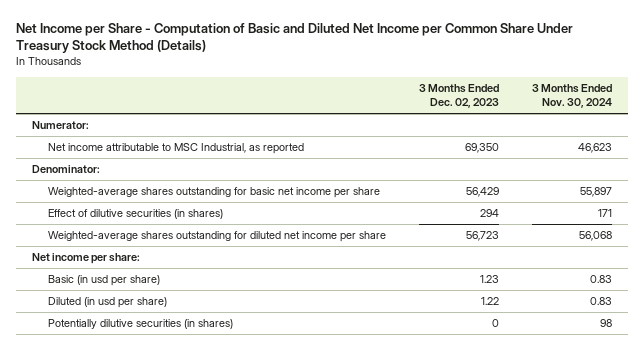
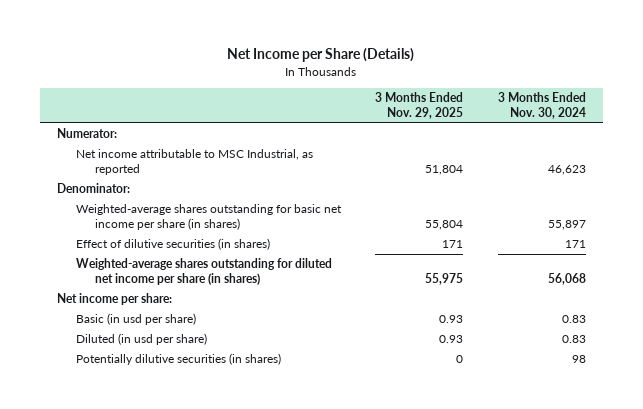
[15,23,573,54] Net Income per Share - Computation of Basic and Diluted Net Income per Common Share Under Treasury Stock Method (Details) -> [227,48,415,63] Net Income per Share (Details)
[418,83,499,109] 3 Months Ended Dec. 02, 2023 -> none
none -> [375,92,464,120] 3 Months Ended Nov. 29, 2025
[48,187,381,199] Weighted-average shares outstanding for basic net income per share -> [75,204,342,231] Weighted-average shares outstanding for basic net income per share (in shares)
[48,231,387,243] Weighted-average shares outstanding for diluted net income per share -> [75,258,332,286] Weighted-average shares outstanding for diluted net income per share (in shares)

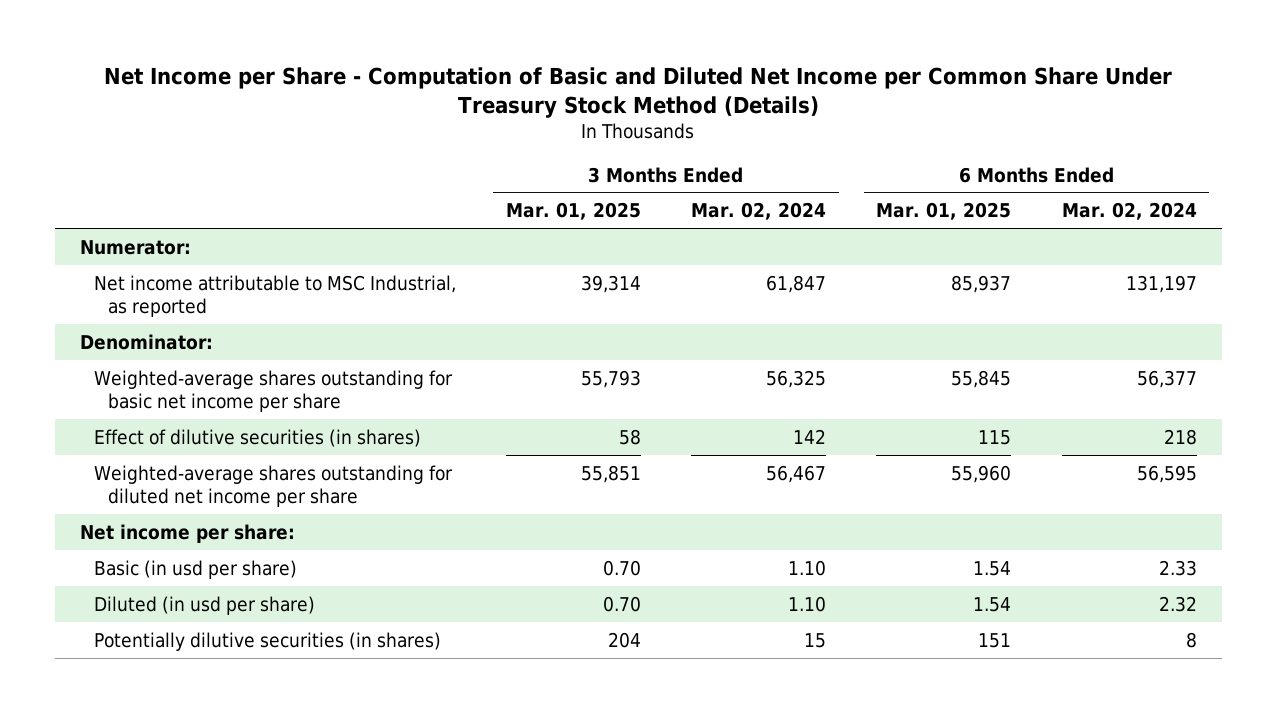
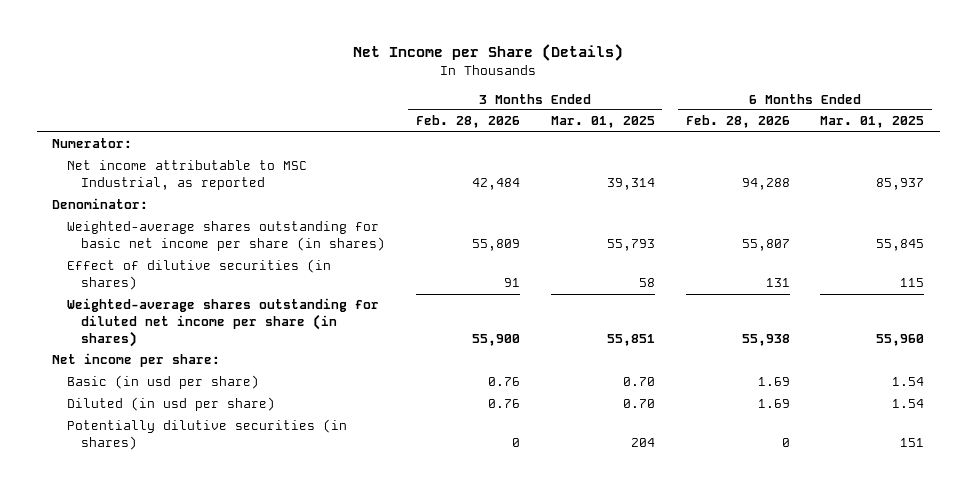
[104,66,1173,118] Net Income per Share - Computation of Basic and Diluted Net Income per Common Share Under Treasury Stock Method (Details) -> [353,44,624,62] Net Income per Share (Details)
[691,202,827,221] Mar. 02, 2024 -> none
[1061,202,1197,221] Mar. 02, 2024 -> none
none -> [415,115,520,129] Feb. 28, 2026
none -> [685,115,790,129] Feb. 28, 2026
[93,369,453,412] Weighted-average shares outstanding for basic net income per share -> [66,221,385,252] Weighted-average shares outstanding for basic net income per share (in shares)
[93,464,453,507] Weighted-average shares outstanding for diluted net income per share -> [66,298,379,348] Weighted-average shares outstanding for diluted net income per share (in shares)

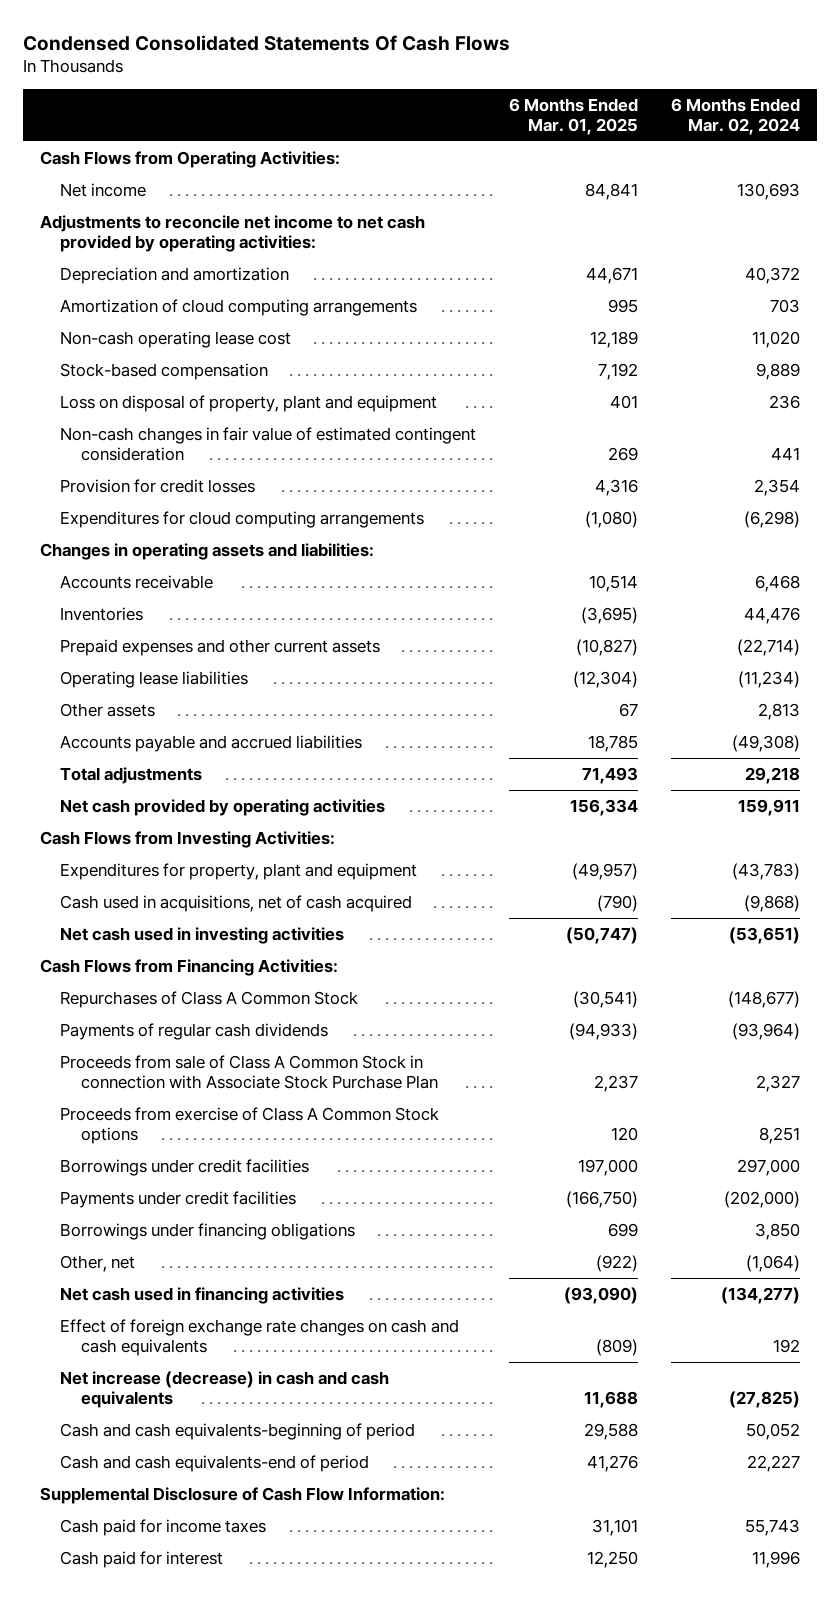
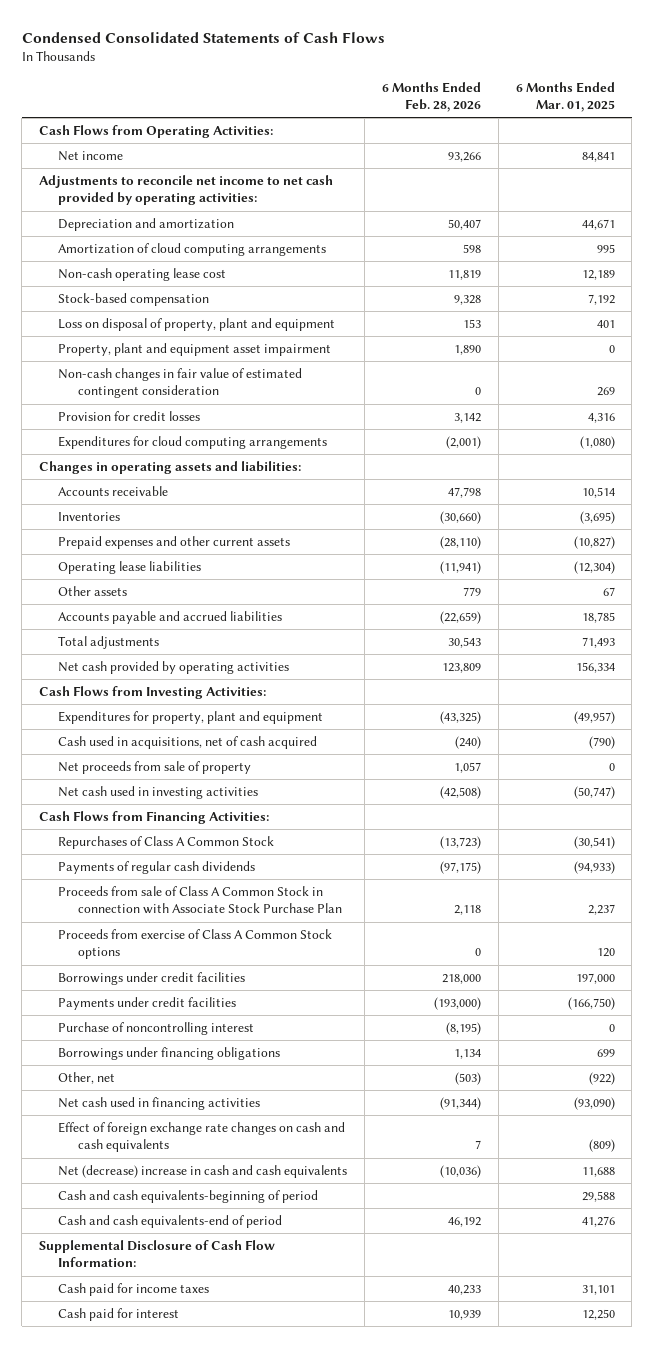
[23,34,511,51] Condensed Consolidated Statements Of Cash Flows -> [21,31,385,43] Condensed Consolidated Statements of Cash Flows
[671,98,801,135] 6 Months Ended Mar. 02, 2024 -> none
none -> [382,81,482,113] 6 Months Ended Feb. 28, 2026
none -> [58,343,332,357] Property, plant and equipment asset impairment
none -> [58,761,252,775] Net proceeds from sale of property
none -> [58,1022,255,1036] Purchase of noncontrolling interest
[60,1371,390,1408] Net increase (decrease) in cash and cash equivalents -> [58,1165,348,1179] Net (decrease) increase in cash and cash equivalents

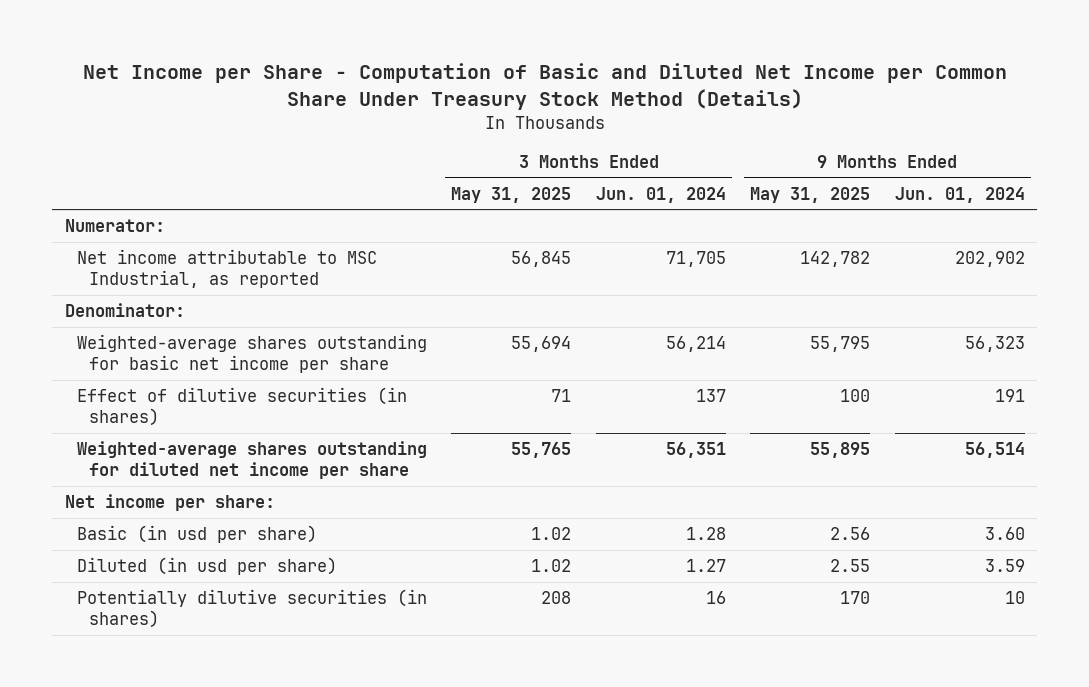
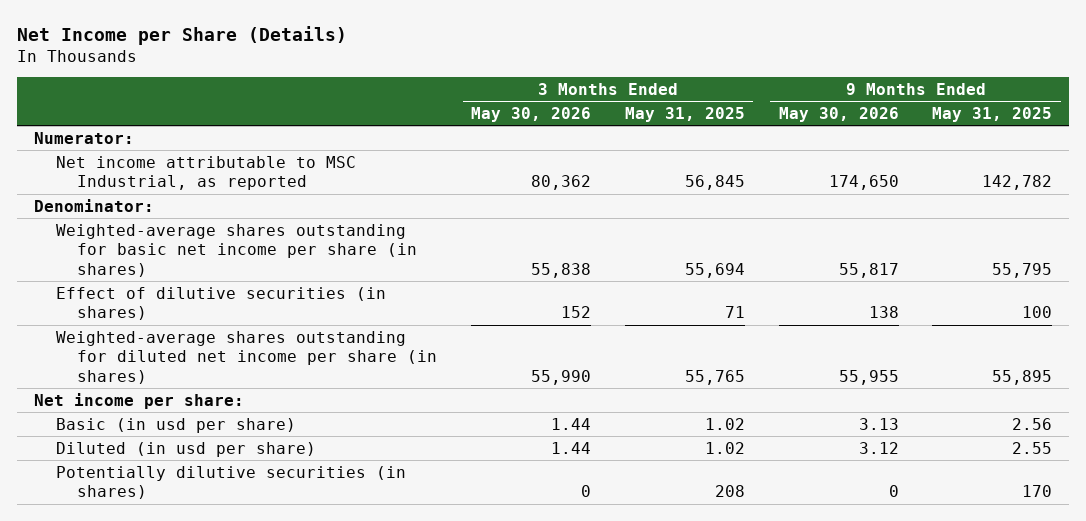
[82,63,1007,110] Net Income per Share - Computation of Basic and Diluted Net Income per Common Share Under Treasury Stock Method (Details) -> [16,25,347,45] Net Income per Share (Details)
[595,186,726,203] Jun. 01, 2024 -> none
[894,186,1025,203] Jun. 01, 2024 -> none
none -> [471,106,592,122] May 30, 2026
none -> [778,106,899,122] May 30, 2026
[76,334,427,374] Weighted-average shares outstanding for basic net income per share -> [55,223,418,277] Weighted-average shares outstanding for basic net income per share (in shares)
[76,441,427,480] Weighted-average shares outstanding for diluted net income per share -> [55,330,438,384] Weighted-average shares outstanding for diluted net income per share (in shares)

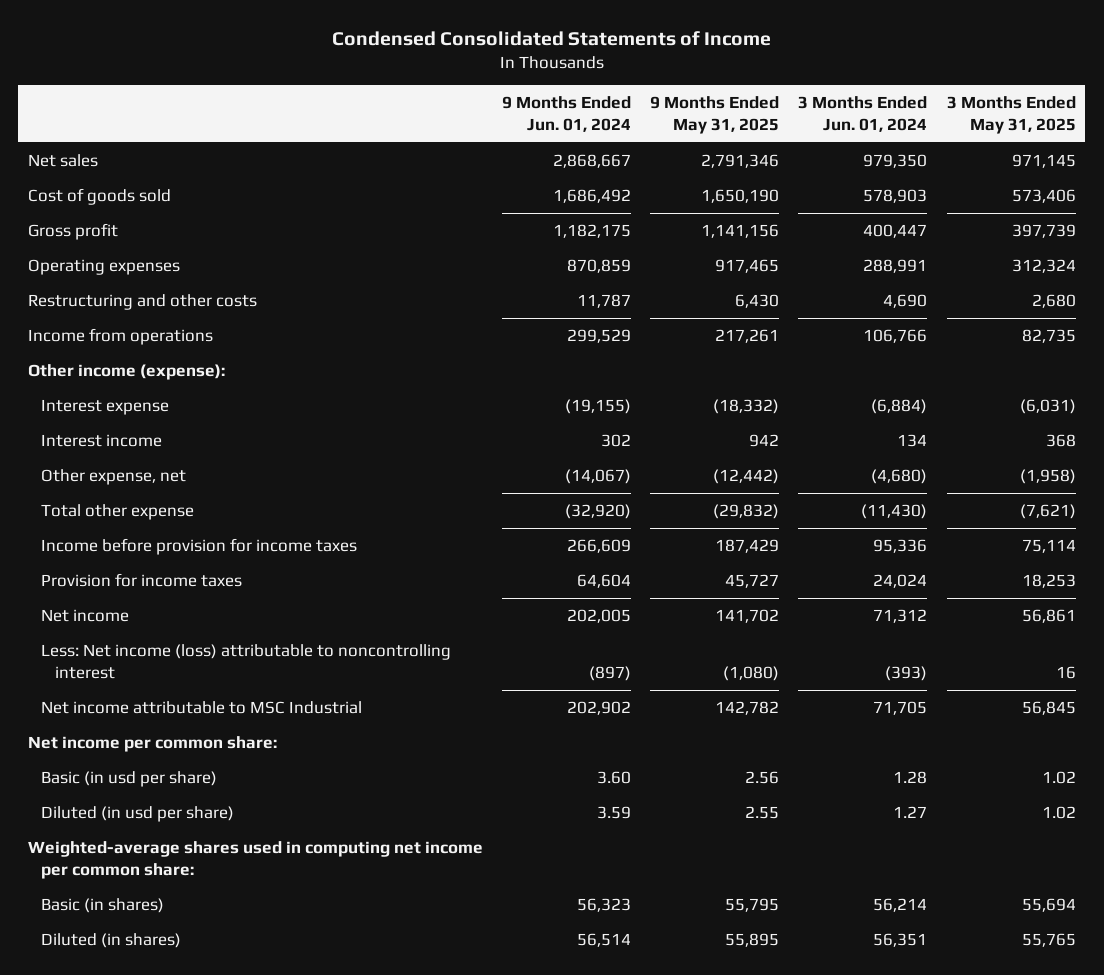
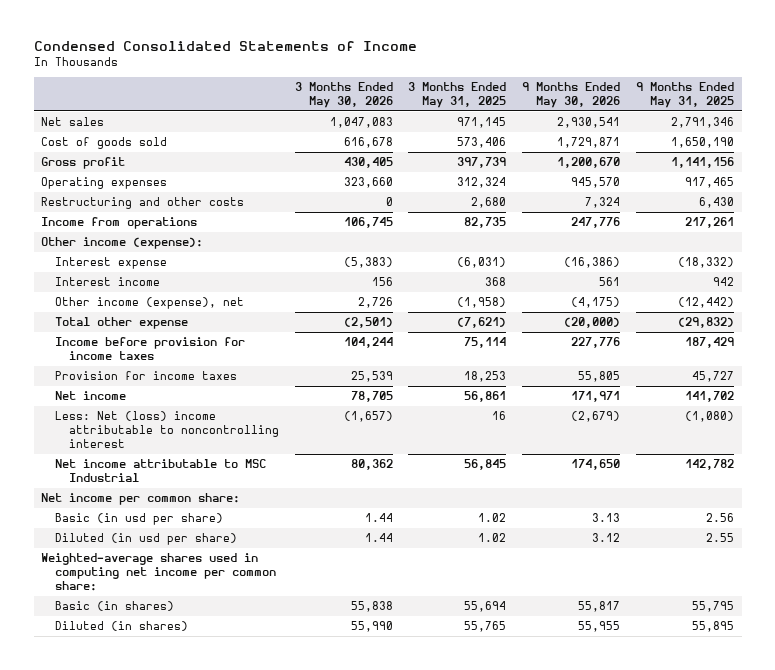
[502,96,632,133] 9 Months Ended Jun. 01, 2024 -> none
[798,96,928,133] 3 Months Ended Jun. 01, 2024 -> none
none -> [294,82,393,109] 3 Months Ended May 30, 2026
none -> [522,82,621,109] 9 Months Ended May 30, 2026
[41,469,187,486] Other expense, net -> [55,297,245,310] Other income (expense), net
[41,644,452,679] Less: Net income (loss) attributable to noncontrolling interest -> [55,411,279,448] Less: Net (loss) income attributable to noncontrolling interest

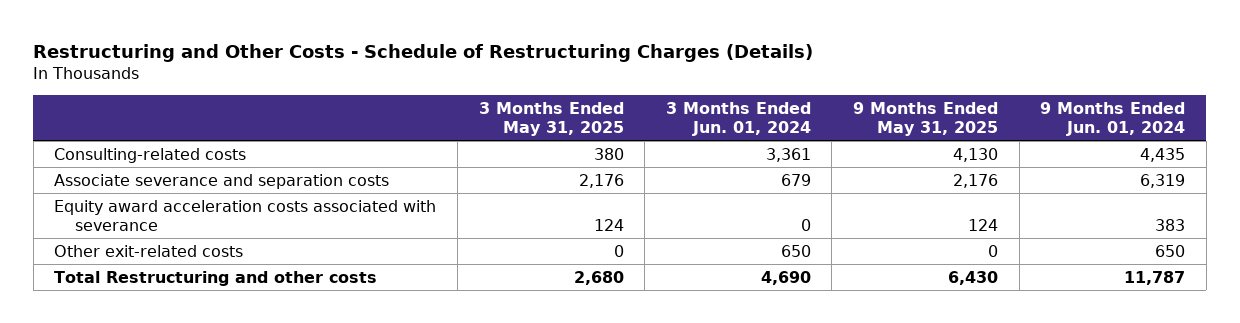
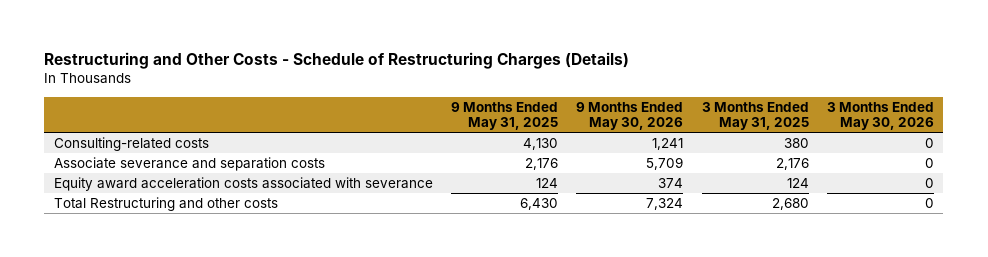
[665,102,811,136] 3 Months Ended Jun. 01, 2024 -> none
[1040,102,1186,136] 9 Months Ended Jun. 01, 2024 -> none
none -> [576,101,684,131] 9 Months Ended May 30, 2026
none -> [826,101,934,131] 3 Months Ended May 30, 2026
[54,244,244,257] Other exit-related costs -> none

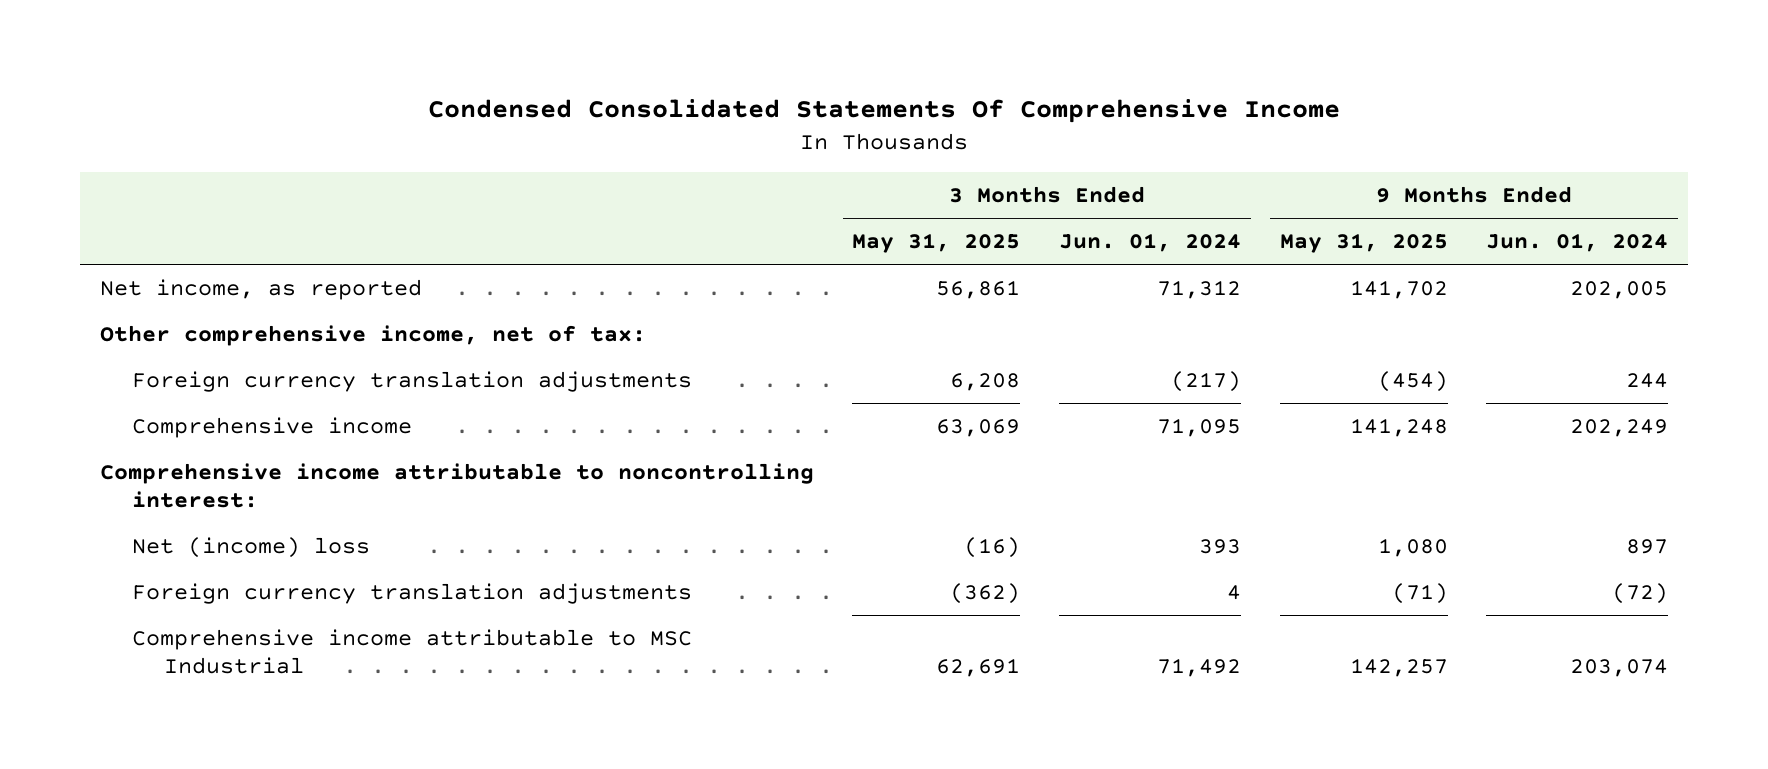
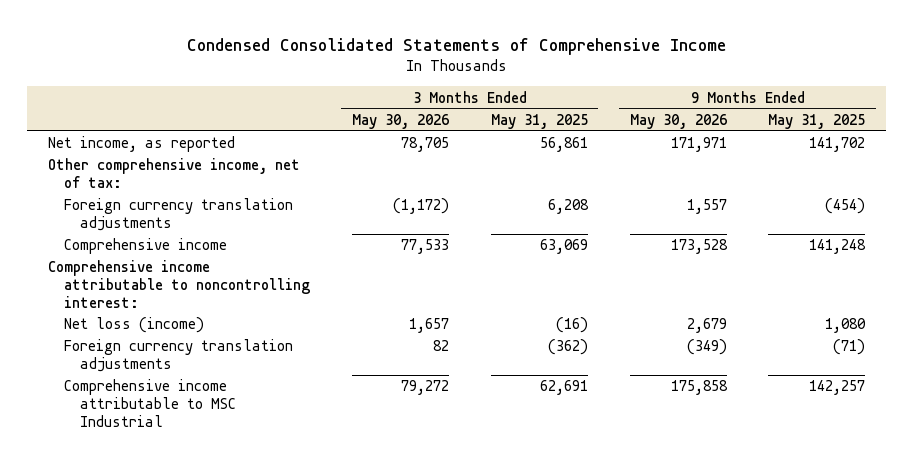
[427,98,1340,123] Condensed Consolidated Statements Of Comprehensive Income -> [186,37,726,55] Condensed Consolidated Statements of Comprehensive Income
[1058,233,1241,253] Jun. 01, 2024 -> none
[1486,233,1669,253] Jun. 01, 2024 -> none
none -> [351,113,449,129] May 30, 2026
none -> [629,113,727,129] May 30, 2026
[131,536,370,558] Net (income) loss -> [64,317,205,334] Net loss (income)

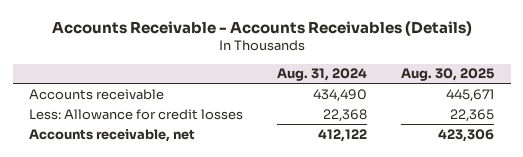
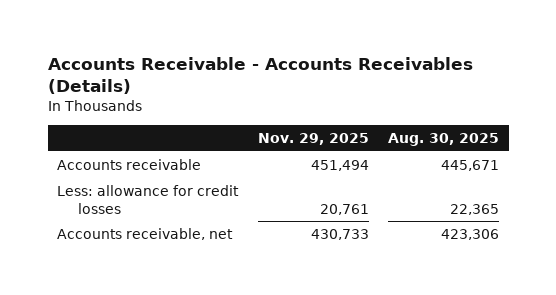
[277,68,368,82] Aug. 31, 2024 -> none
none -> [257,133,369,146] Nov. 29, 2025
[29,108,244,120] Less: Allowance for credit losses -> [57,184,240,214] Less: allowance for credit losses

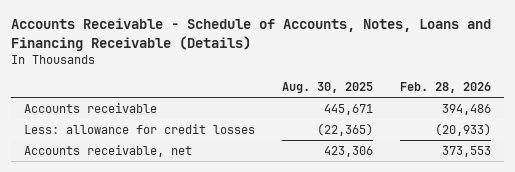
[47,56,473,94] Accounts Receivable - Accounts Receivables (Details) -> [10,18,491,51] Accounts Receivable - Schedule of Accounts, Notes, Loans and Financing Receivable (Details)
[257,133,369,146] Nov. 29, 2025 -> none
none -> [399,81,491,93] Feb. 28, 2026
[450,203,500,215] 22,365 -> [316,122,373,136] (22,365)

